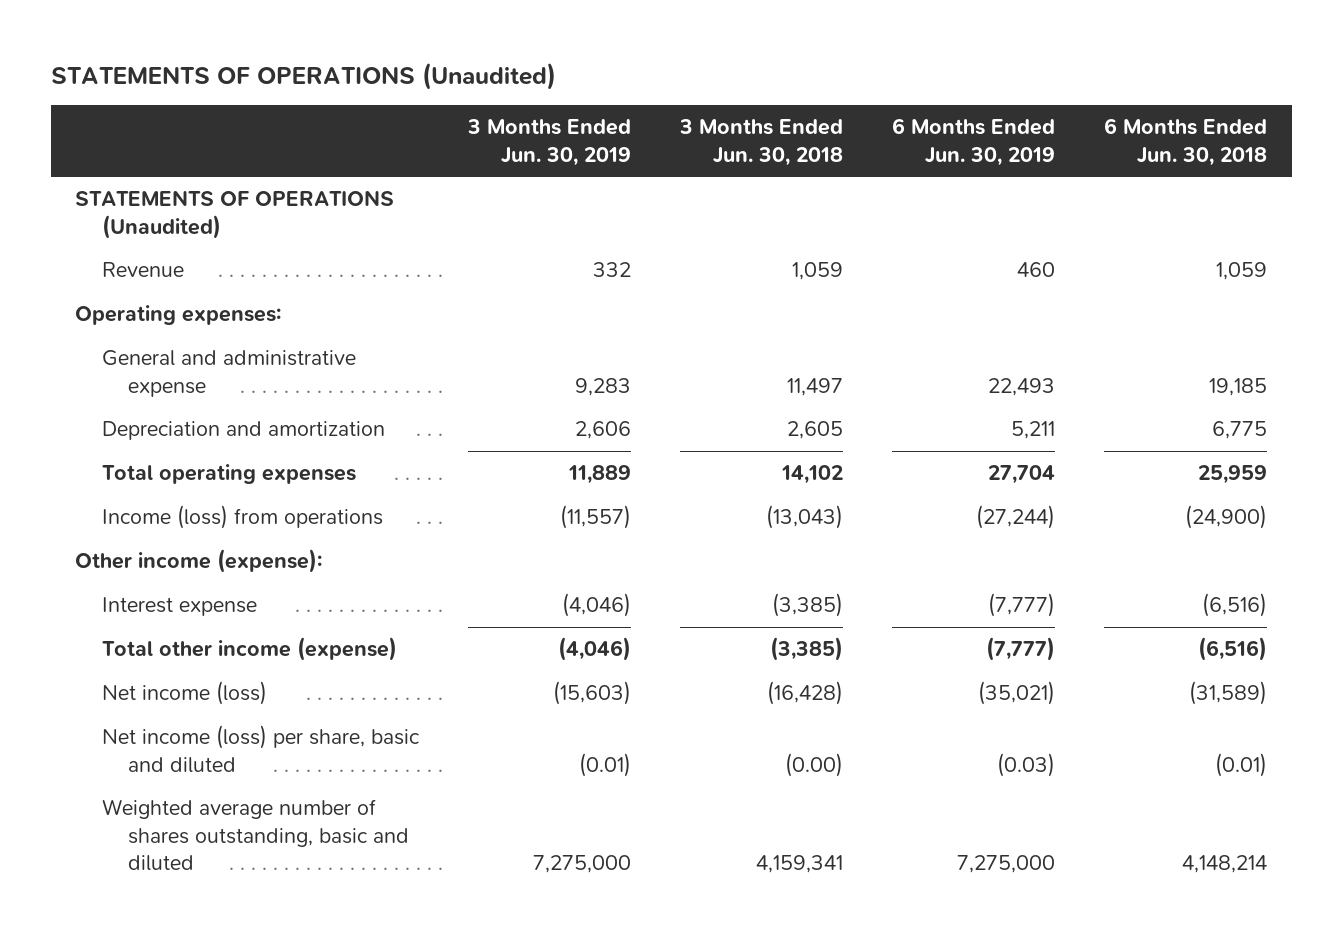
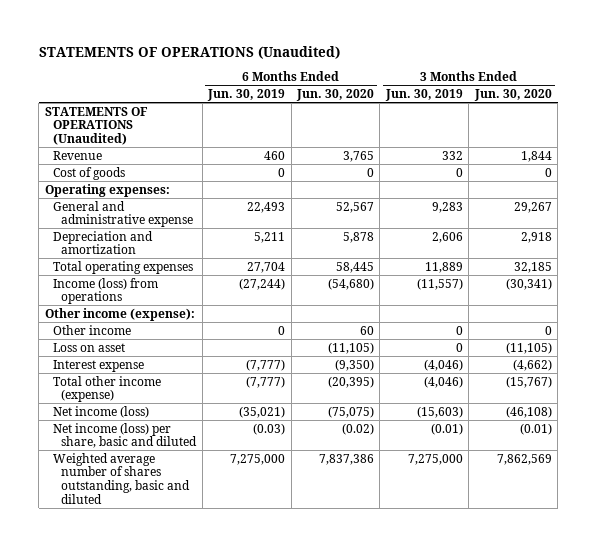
[679,119,844,166] 3 Months Ended Jun. 30, 2018 -> none
[1104,118,1268,166] 6 Months Ended Jun. 30, 2018 -> none
none -> [296,89,375,102] Jun. 30, 2020
none -> [473,89,552,102] Jun. 30, 2020
none -> [53,166,126,180] Cost of goods
none -> [53,324,132,335] Other income
none -> [53,342,126,352] Loss on asset

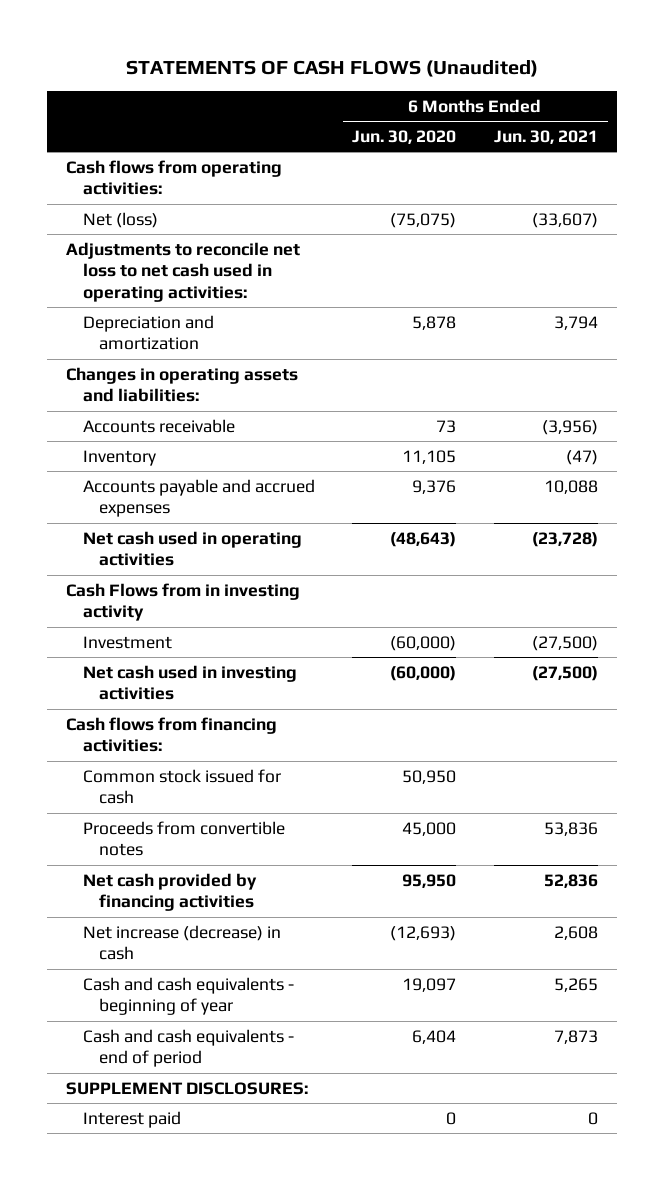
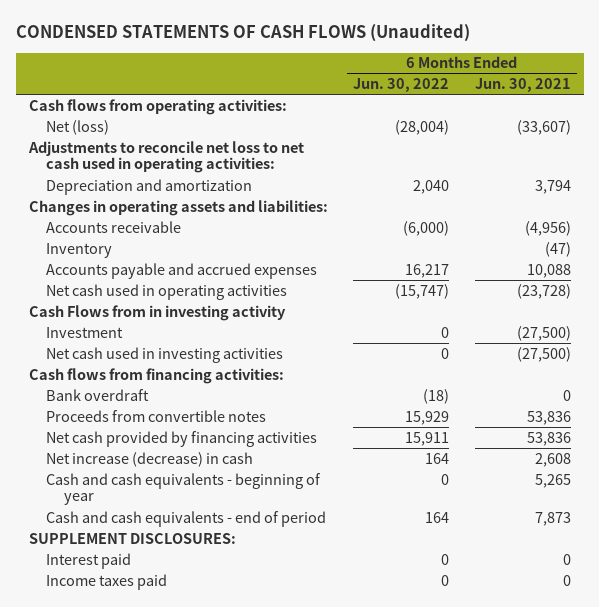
[126,60,539,78] STATEMENTS OF CASH FLOWS (Unaudited) -> [15,24,470,43] CONDENSED STATEMENTS OF CASH FLOWS (Unaudited)
[352,130,457,145] Jun. 30, 2020 -> none
none -> [353,77,450,92] Jun. 30, 2022
[542,419,599,435] (3,956) -> [524,220,571,236] (4,956)
[82,768,281,805] Common stock issued for cash -> none
none -> [46,388,150,401] Bank overdraft
[544,873,599,888] 52,836 -> [526,431,571,446] 53,836
none -> [46,573,168,590] Income taxes paid

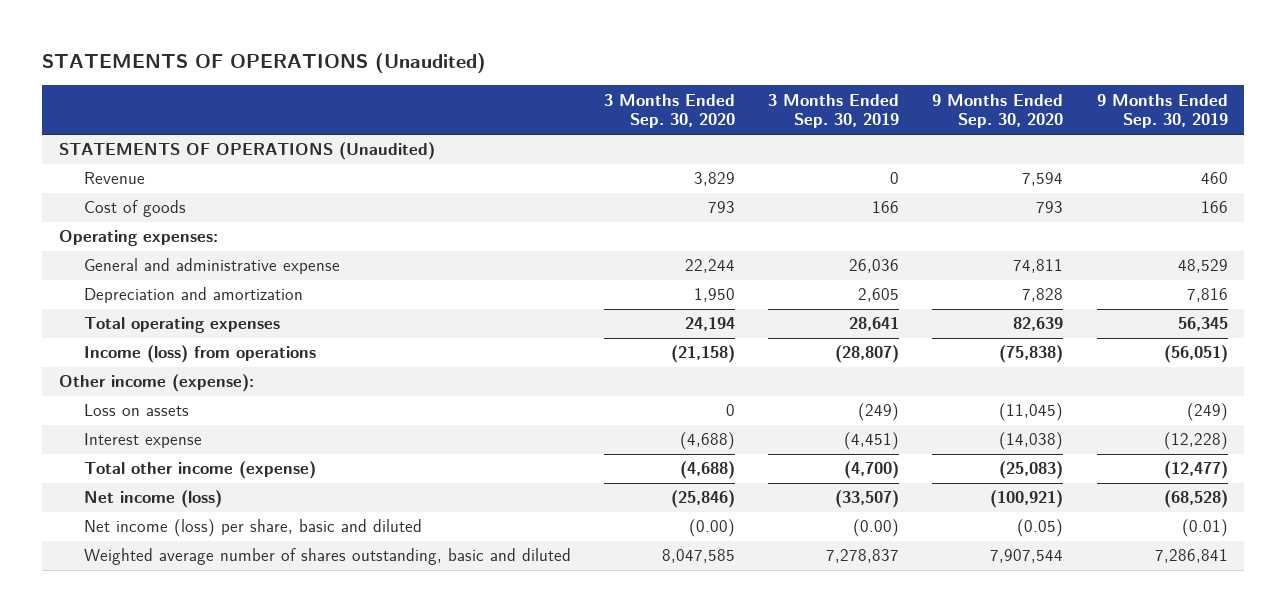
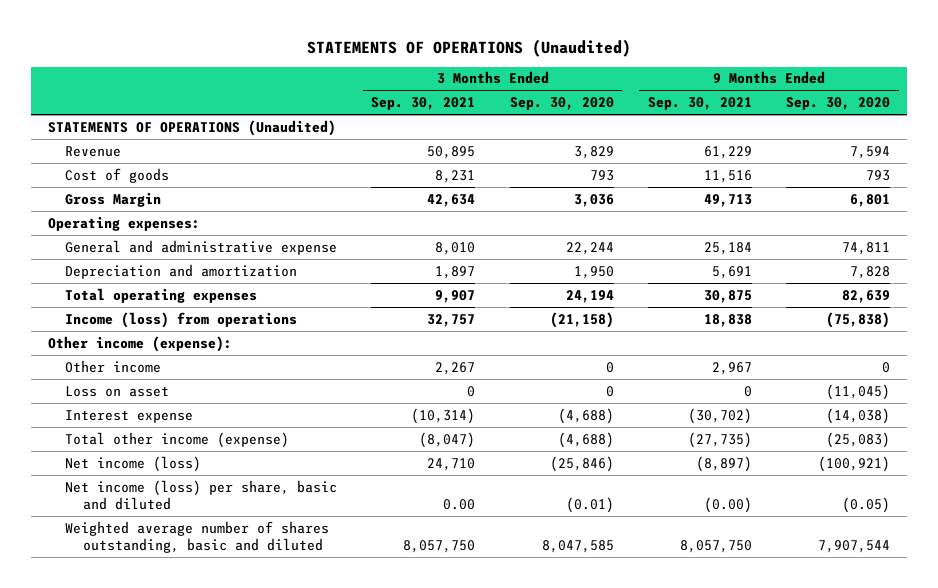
[768,93,900,129] 3 Months Ended Sep. 30, 2019 -> none
[1096,93,1228,129] 9 Months Ended Sep. 30, 2019 -> none
none -> [371,97,476,111] Sep. 30, 2021
none -> [647,97,752,111] Sep. 30, 2021
none -> [65,191,162,207] Gross Margin
none -> [65,359,162,373] Other income
[83,404,189,417] Loss on assets -> [65,385,170,397] Loss on asset
[688,519,735,538] (0.00) -> [565,497,614,514] (0.01)

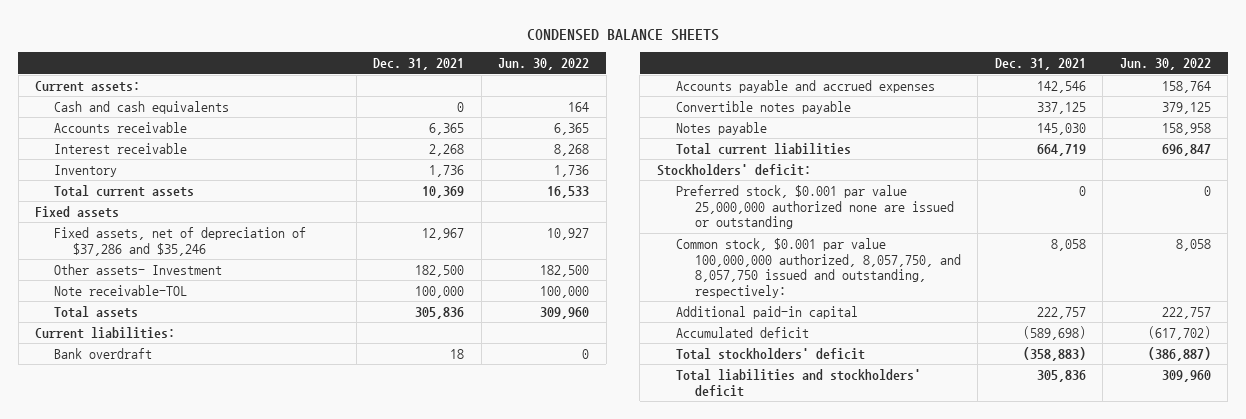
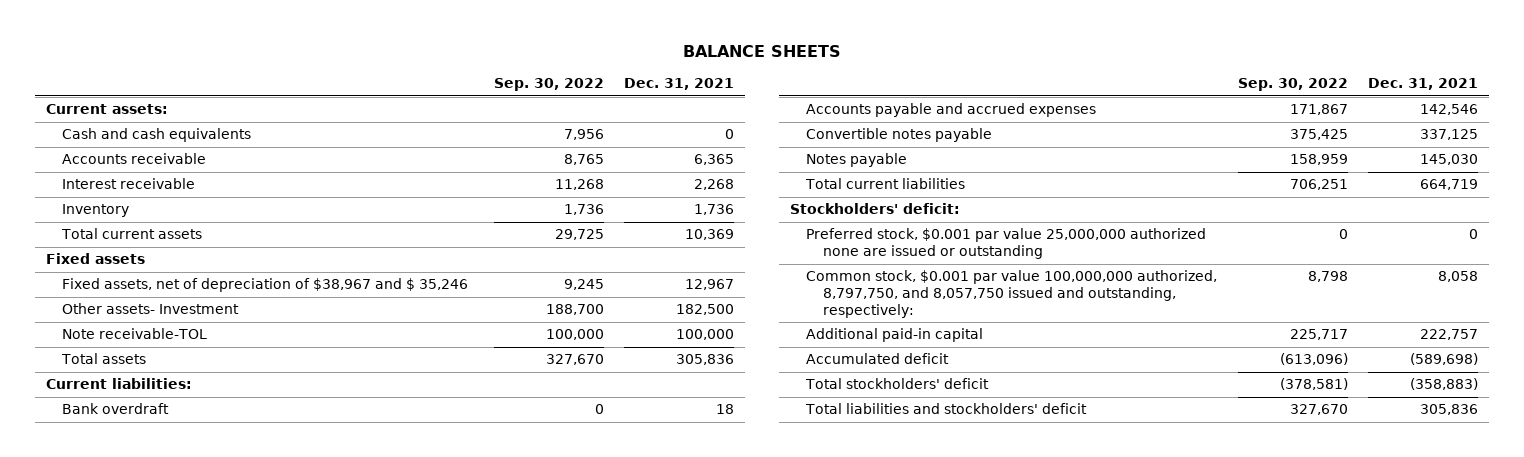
[527,28,720,41] CONDENSED BALANCE SHEETS -> [682,44,841,57] BALANCE SHEETS
[498,58,590,71] Jun. 30, 2022 -> none
none -> [493,78,604,92] Sep. 30, 2022
[54,226,307,256] Fixed assets, net of depreciation of $37,286 and $35,246 -> [62,278,469,293] Fixed assets, net of depreciation of $38,967 and $ 35,246
[675,237,961,298] Common stock, $0.001 par value 100,000,000 authorized, 8,057,750, and 8,057,750 issued and outstanding, respectively: -> [806,270,1218,318] Common stock, $0.001 par value 100,000,000 authorized, 8,797,750, and 8,057,750 issued and outstanding, respectively:

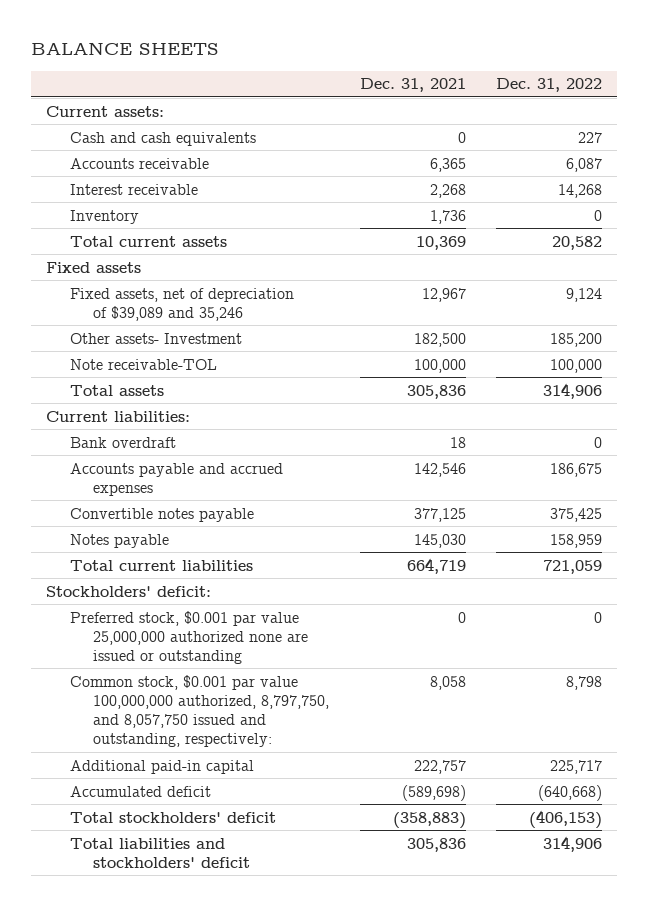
[493,78,604,92] Sep. 30, 2022 -> none
none -> [496,78,603,93] Dec. 31, 2022
[62,278,469,293] Fixed assets, net of depreciation of $38,967 and $ 35,246 -> [69,287,294,321] Fixed assets, net of depreciation of $39,089 and 35,246
[1420,129,1479,141] 337,125 -> [413,507,466,522] 377,125

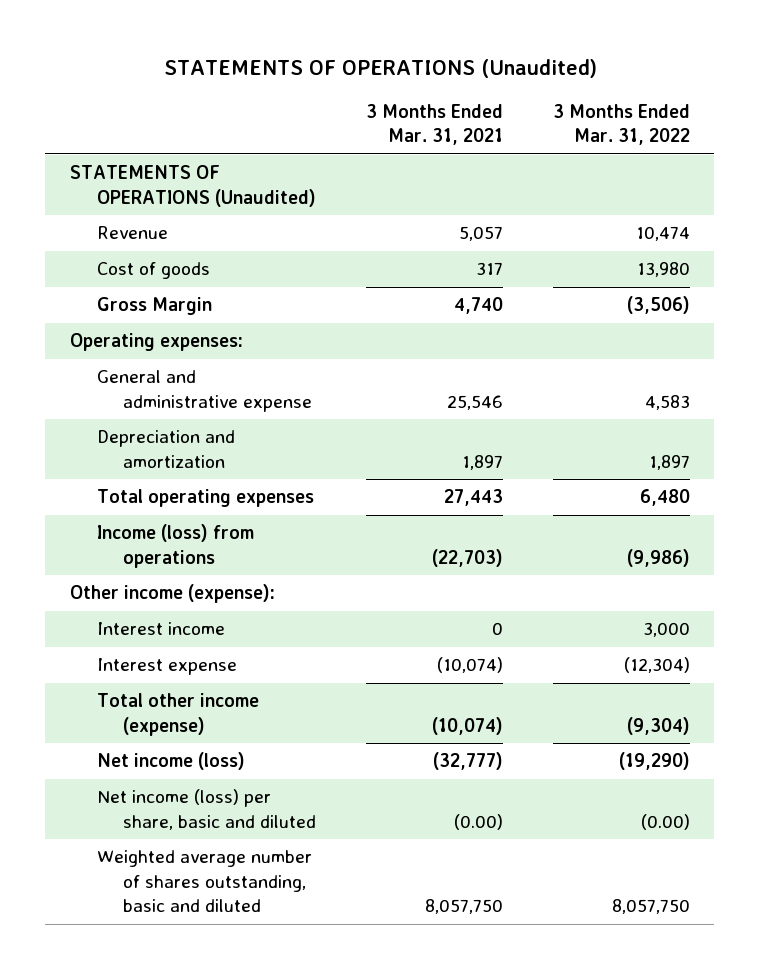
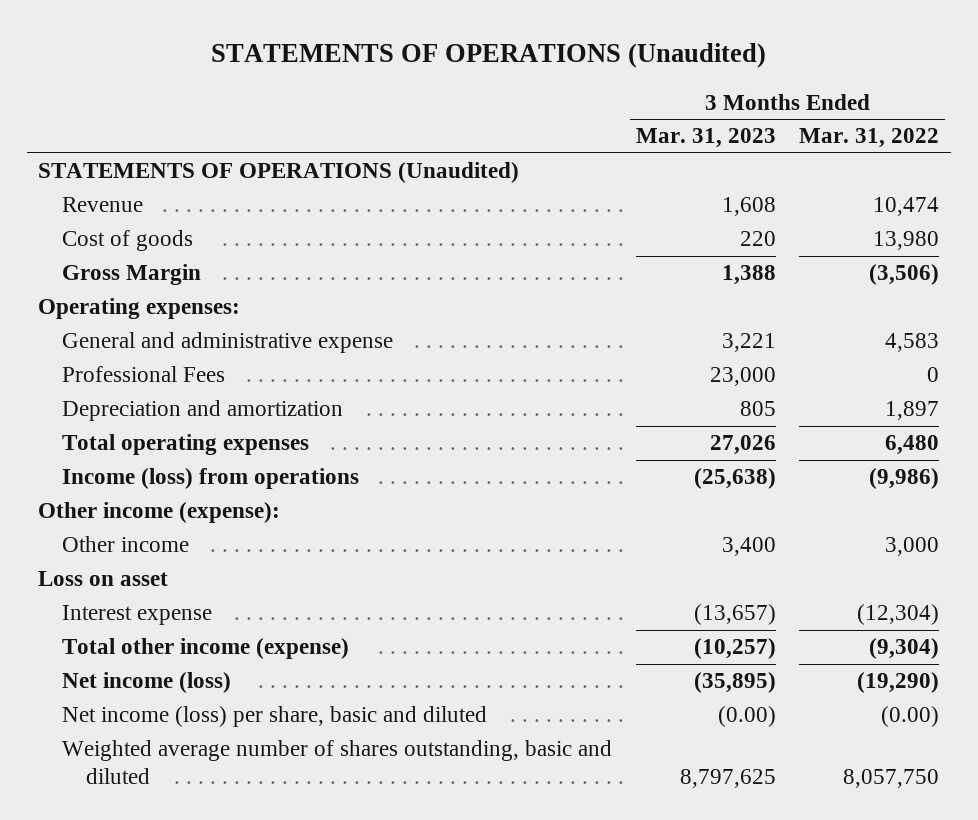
[365,103,503,146] 3 Months Ended Mar. 31, 2021 -> none
none -> [635,128,776,149] Mar. 31, 2023
none -> [62,366,226,383] Professional Fees
[96,622,225,636] Interest income -> none
none -> [62,536,190,553] Other income
none -> [38,571,169,587] Loss on asset

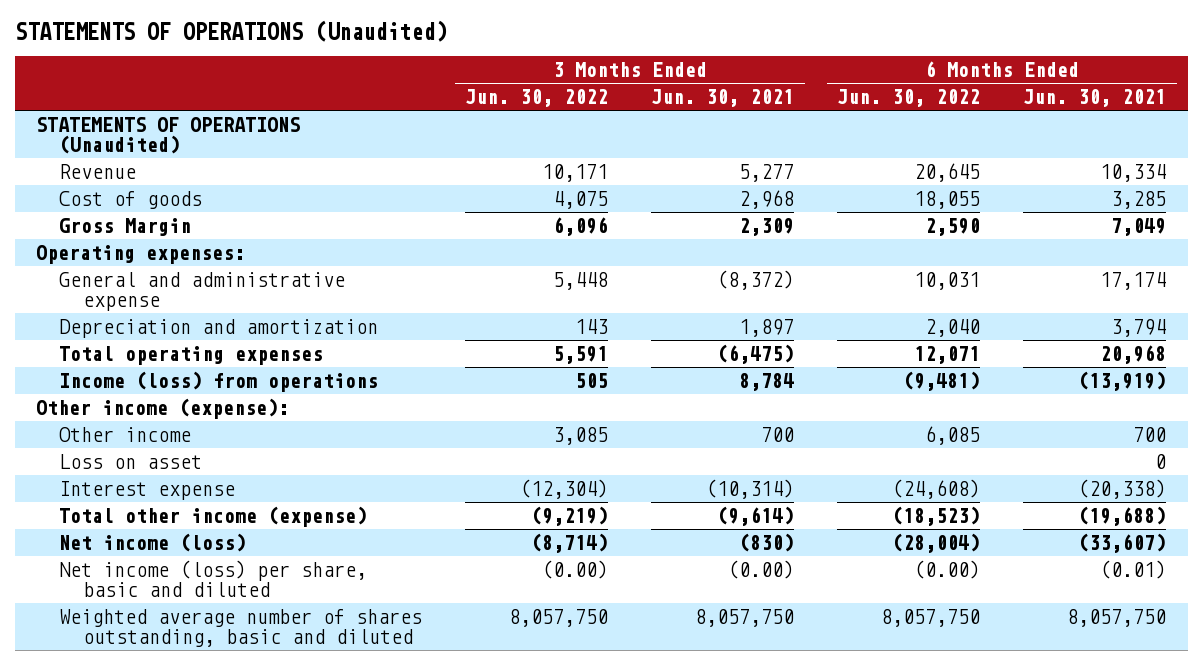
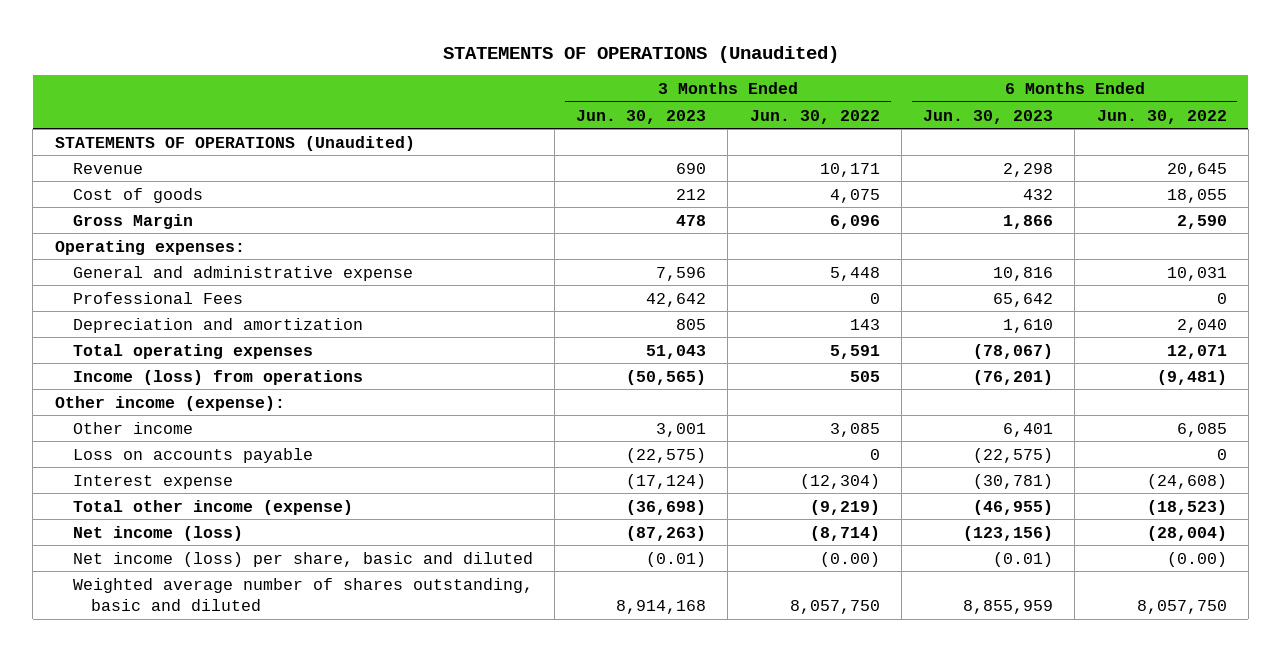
[651,89,795,108] Jun. 30, 2021 -> none
[1023,89,1167,108] Jun. 30, 2021 -> none
none -> [576,109,707,124] Jun. 30, 2023
none -> [923,109,1054,124] Jun. 30, 2023
none -> [72,291,243,304] Professional Fees
[59,454,203,470] Loss on asset -> none
none -> [72,447,313,463] Loss on accounts payable

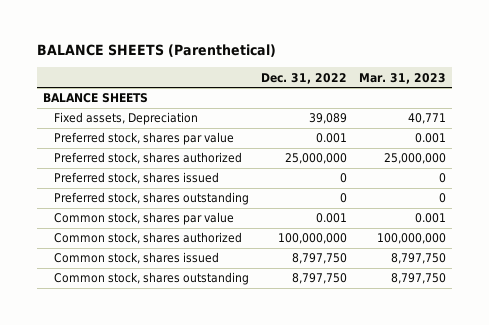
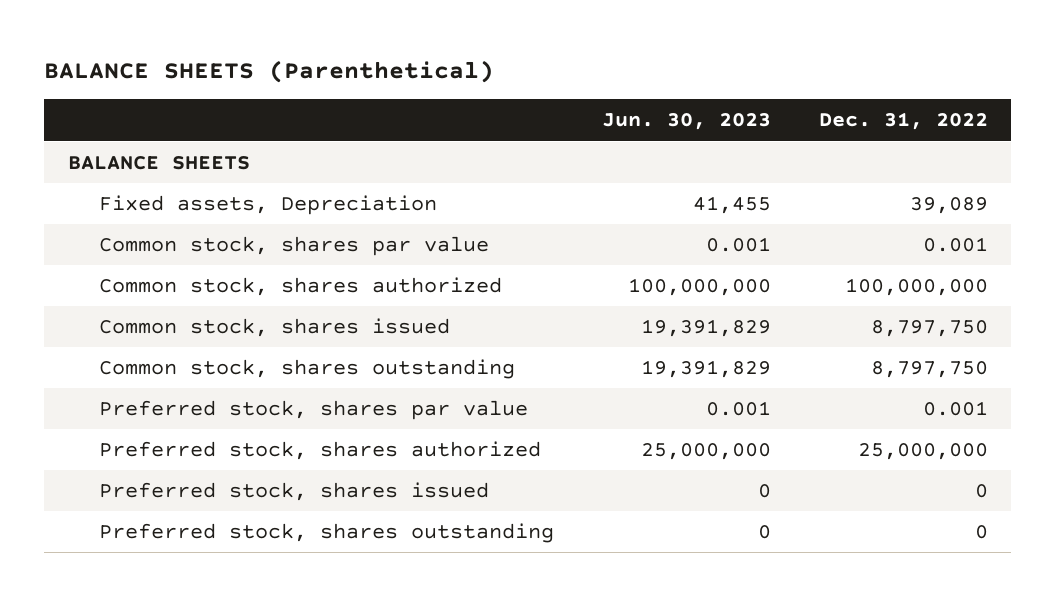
[359,72,447,84] Mar. 31, 2023 -> none
none -> [601,113,771,131] Jun. 30, 2023
[54,132,235,146] Preferred stock, shares par value -> [99,400,529,421] Preferred stock, shares par value
[54,152,243,165] Preferred stock, shares authorized -> [99,441,542,461] Preferred stock, shares authorized
[54,172,220,185] Preferred stock, shares issued -> [99,482,490,502] Preferred stock, shares issued
[54,192,250,206] Preferred stock, shares outstanding -> [99,523,555,544] Preferred stock, shares outstanding

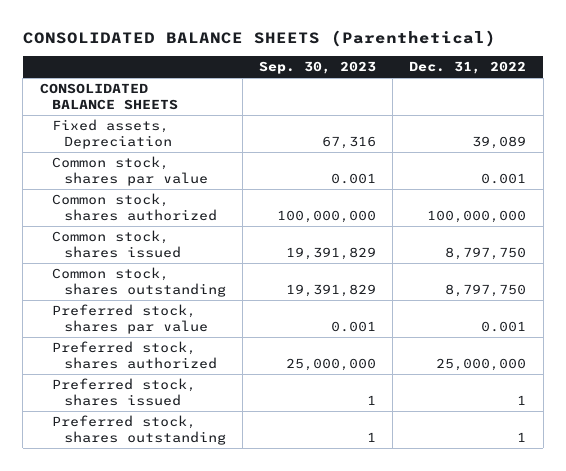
[43,59,494,83] BALANCE SHEETS (Parenthetical) -> [22,30,496,48] CONSOLIDATED BALANCE SHEETS (Parenthetical)
[601,113,771,131] Jun. 30, 2023 -> none
none -> [258,61,376,75] Sep. 30, 2023
[67,156,250,171] BALANCE SHEETS -> [39,83,178,110] CONSOLIDATED BALANCE SHEETS
[974,484,988,499] 0 -> [517,394,527,405] 1
[974,525,988,540] 0 -> [517,431,527,442] 1

